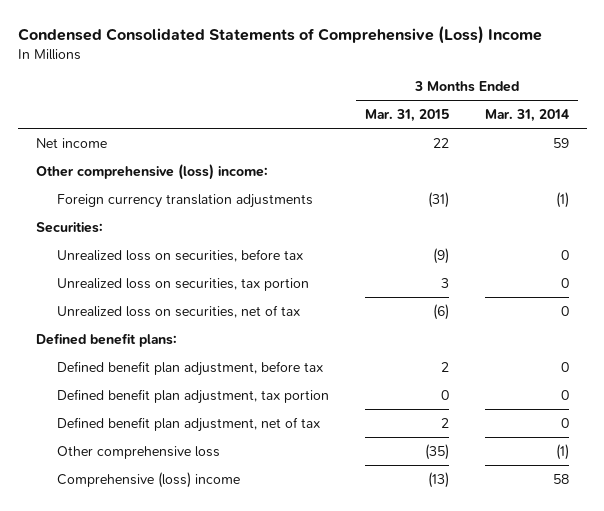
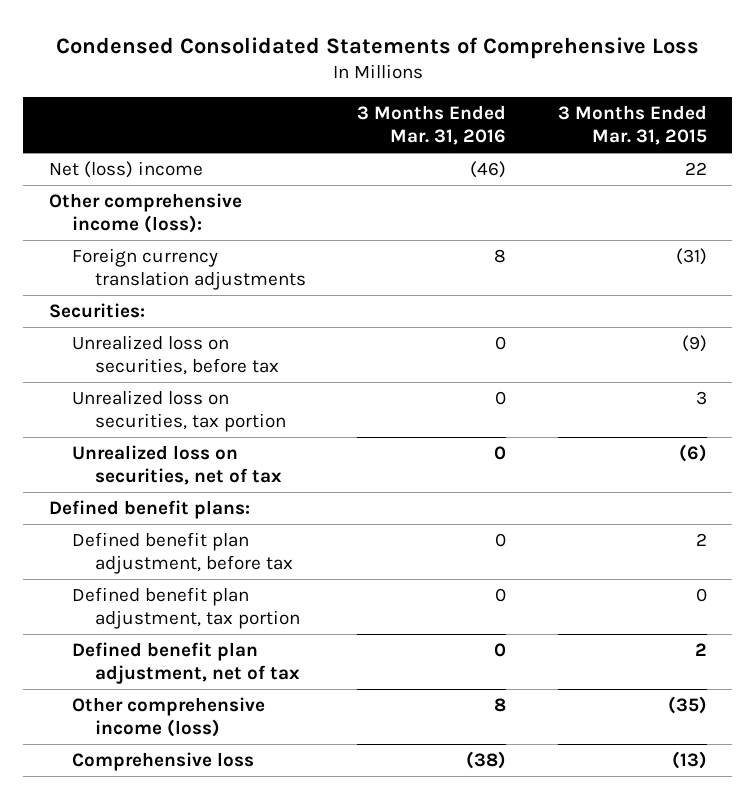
[17,25,542,44] Condensed Consolidated Statements of Comprehensive (Loss) Income -> [55,36,699,59] Condensed Consolidated Statements of Comprehensive Loss
[484,109,569,123] Mar. 31, 2014 -> none
none -> [357,105,507,146] 3 Months Ended Mar. 31, 2016
[35,137,107,148] Net income -> [48,160,203,178] Net (loss) income
[35,163,268,180] Other comprehensive (loss) income: -> [48,192,242,234] Other comprehensive income (loss):
[56,445,220,459] Other comprehensive loss -> [71,696,265,738] Other comprehensive income (loss)
[56,471,240,488] Comprehensive (loss) income -> [71,751,254,771] Comprehensive loss

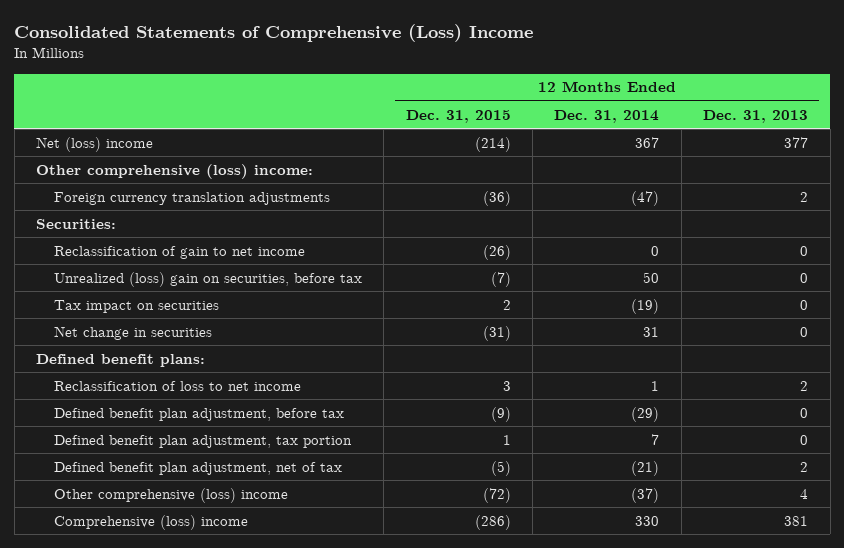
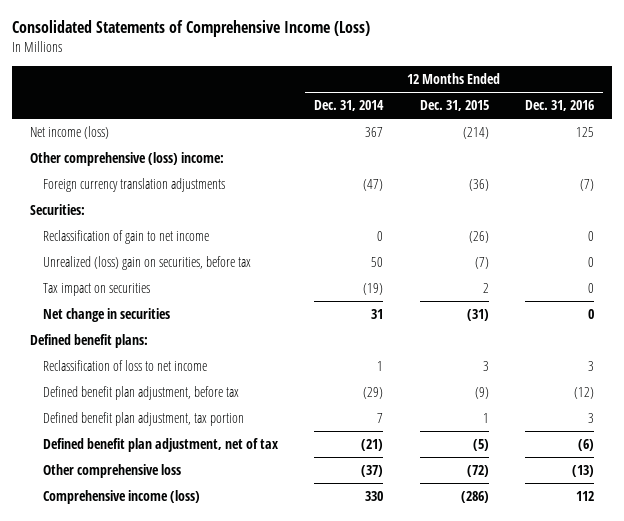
[14,23,534,42] Consolidated Statements of Comprehensive (Loss) Income -> [11,20,370,38] Consolidated Statements of Comprehensive Income (Loss)
[703,109,809,123] Dec. 31, 2013 -> none
none -> [524,100,594,112] Dec. 31, 2016
[36,136,154,152] Net (loss) income -> [30,125,110,139] Net income (loss)
[53,487,288,503] Other comprehensive (loss) income -> [43,463,182,478] Other comprehensive loss
[53,514,248,530] Comprehensive (loss) income -> [43,489,201,504] Comprehensive income (loss)

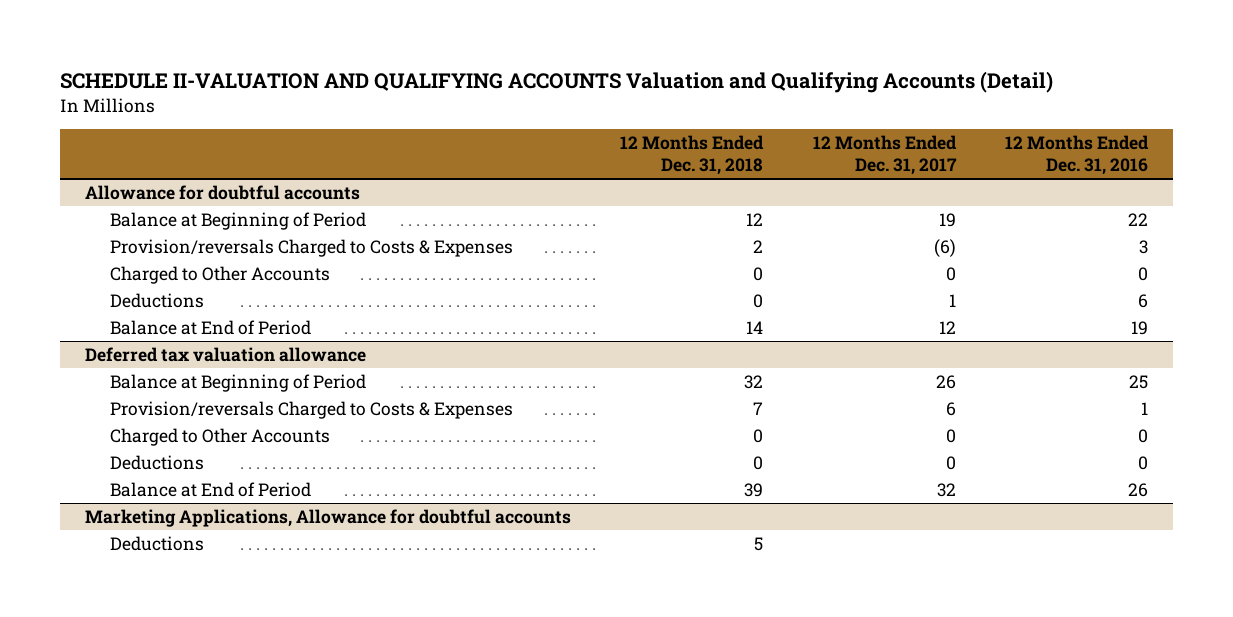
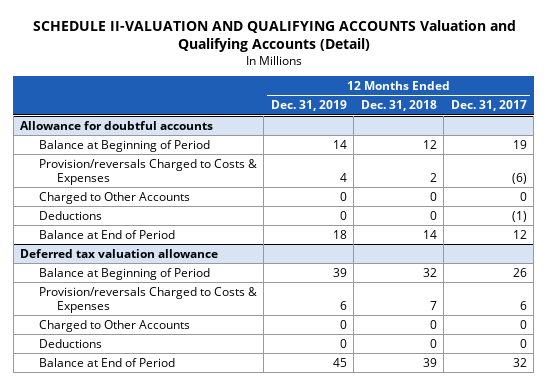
[1005,135,1150,175] 12 Months Ended Dec. 31, 2016 -> none
none -> [270,100,347,112] Dec. 31, 2019
[948,293,956,307] 1 -> [511,210,527,222] (1)
[84,508,571,527] Marketing Applications, Allowance for doubtful accounts -> none
[110,535,205,551] Deductions -> none

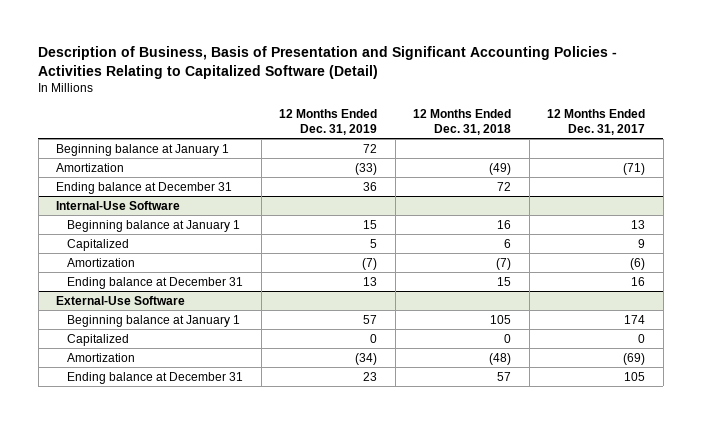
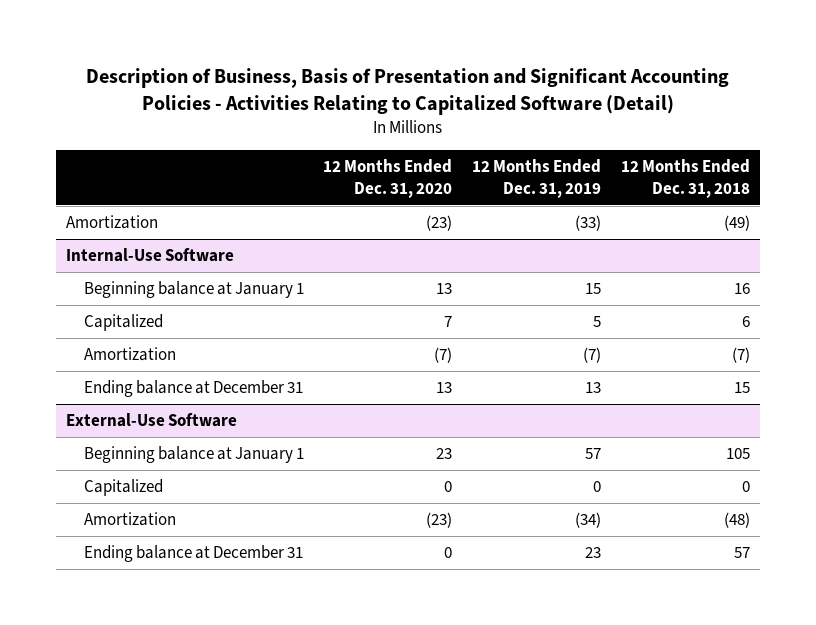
[547,108,646,135] 12 Months Ended Dec. 31, 2017 -> none
none -> [323,158,453,199] 12 Months Ended Dec. 31, 2020
[56,143,230,156] Beginning balance at January 1 -> none
[56,181,233,194] Ending balance at December 31 -> none

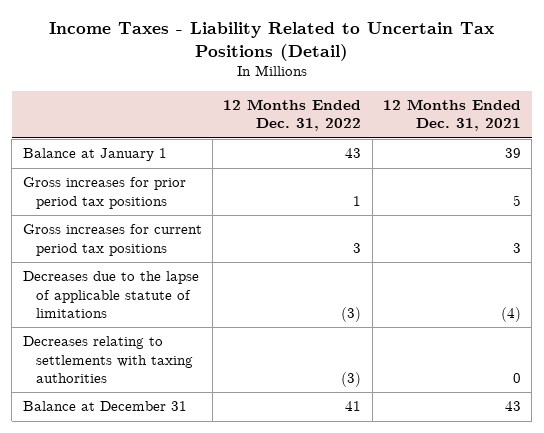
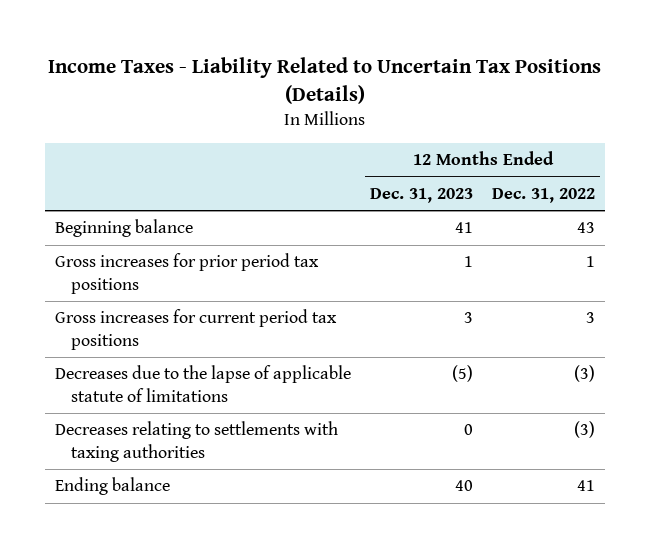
[48,22,494,61] Income Taxes - Liability Related to Uncertain Tax Positions (Detail) -> [48,57,602,104] Income Taxes - Liability Related to Uncertain Tax Positions (Details)
[383,98,522,132] 12 Months Ended Dec. 31, 2021 -> none
none -> [370,187,474,203] Dec. 31, 2023
[22,148,167,162] Balance at January 1 -> [54,219,193,238] Beginning balance
[22,401,187,412] Balance at December 31 -> [54,477,170,496] Ending balance

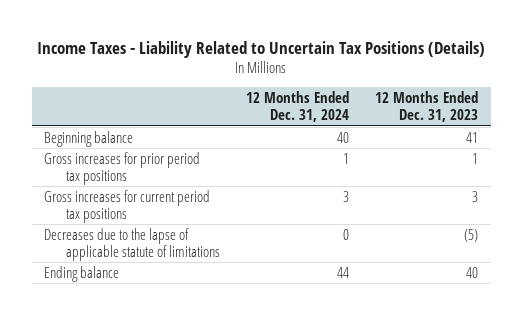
[492,187,596,203] Dec. 31, 2022 -> none
none -> [246,90,350,123] 12 Months Ended Dec. 31, 2024
[54,421,338,462] Decreases relating to settlements with taxing authorities -> none

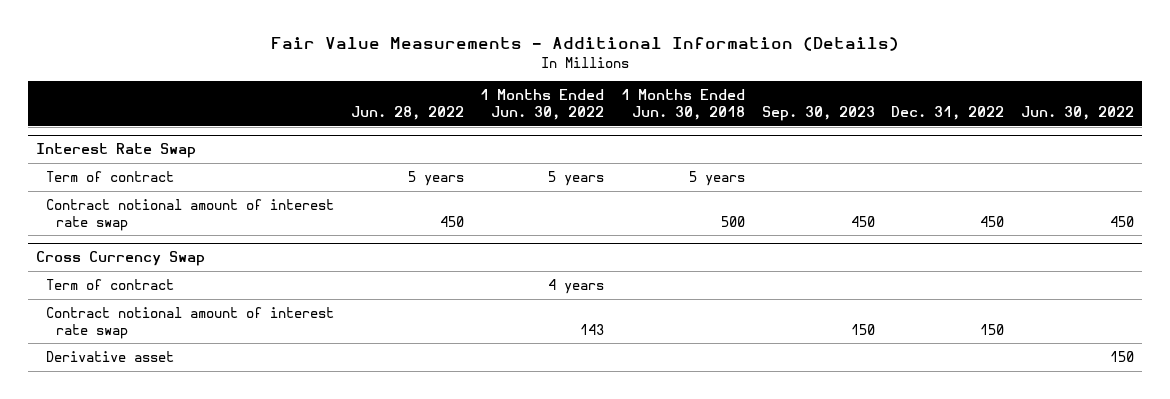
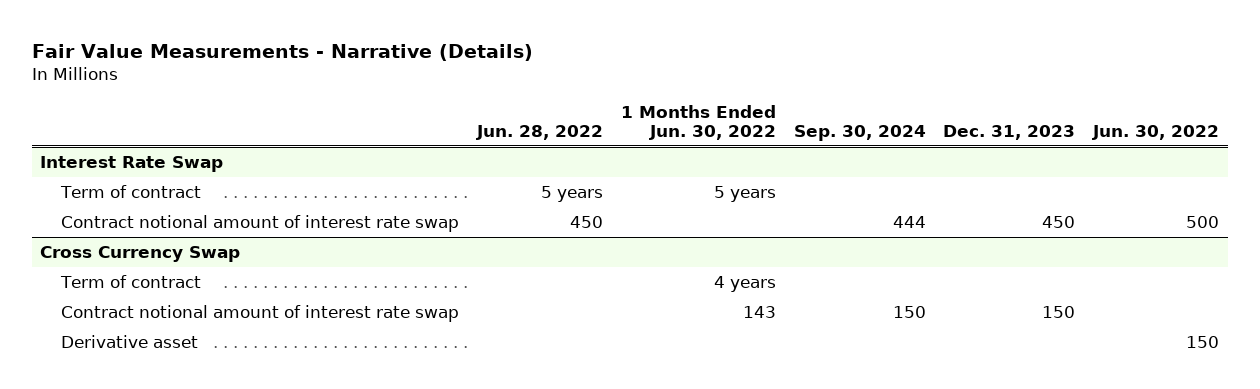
[271,37,900,52] Fair Value Measurements - Additional Information (Details) -> [31,43,533,61] Fair Value Measurements - Narrative (Details)
[621,89,746,120] 1 Months Ended Jun. 30, 2018 -> none
[761,105,875,121] Sep. 30, 2023 -> none
[891,105,1005,120] Dec. 31, 2022 -> none
none -> [793,125,926,142] Sep. 30, 2024
none -> [943,125,1076,141] Dec. 31, 2023
[1109,215,1134,227] 450 -> [1186,215,1220,228] 500

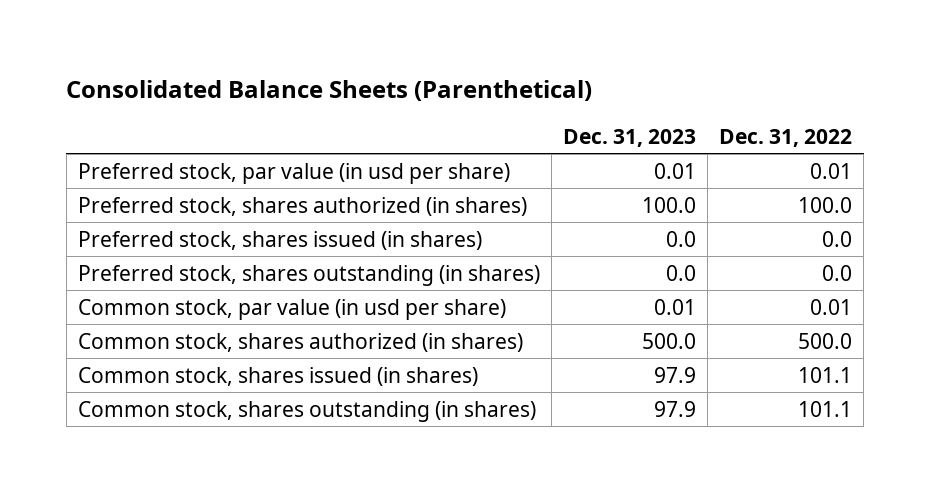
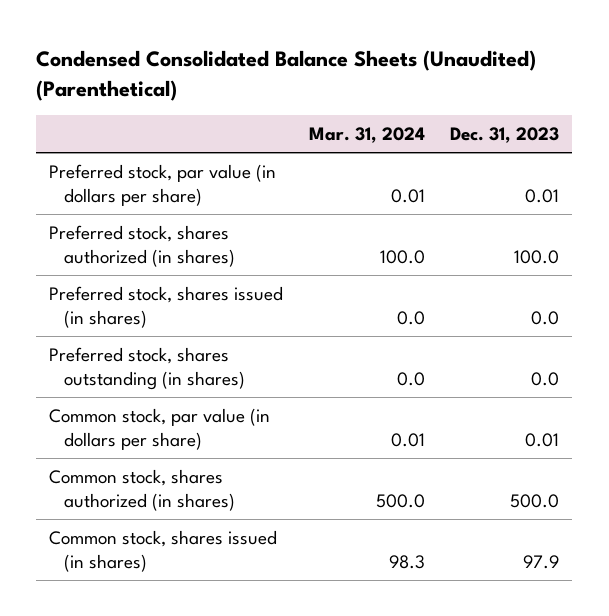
[66,80,593,102] Consolidated Balance Sheets (Parenthetical) -> [36,49,537,101] Condensed Consolidated Balance Sheets (Unaudited) (Parenthetical)
[719,128,853,147] Dec. 31, 2022 -> none
none -> [308,126,425,143] Mar. 31, 2024
[77,162,510,184] Preferred stock, par value (in usd per share) -> [49,164,277,206] Preferred stock, par value (in dollars per share)
[77,298,506,320] Common stock, par value (in usd per share) -> [49,408,271,450] Common stock, par value (in dollars per share)
[77,400,536,422] Common stock, shares outstanding (in shares) -> none

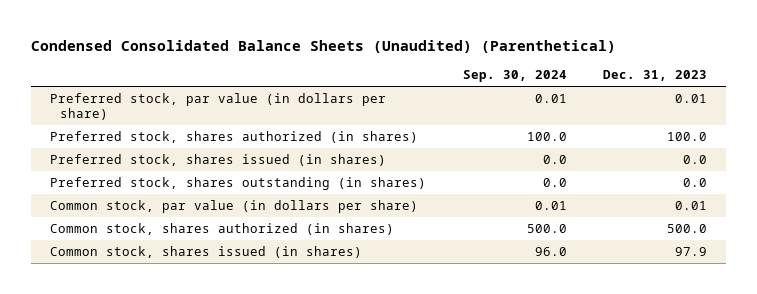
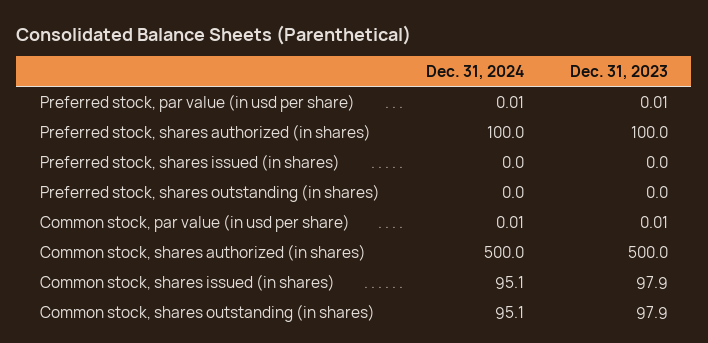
[31,39,617,53] Condensed Consolidated Balance Sheets (Unaudited) (Parenthetical) -> [16,24,412,45] Consolidated Balance Sheets (Parenthetical)
[462,70,567,83] Sep. 30, 2024 -> none
none -> [425,64,524,80] Dec. 31, 2024
[49,92,386,121] Preferred stock, par value (in dollars per share) -> [39,93,355,112] Preferred stock, par value (in usd per share)
[49,199,418,213] Common stock, par value (in dollars per share) -> [39,213,350,232] Common stock, par value (in usd per share)
none -> [39,303,375,322] Common stock, shares outstanding (in shares)

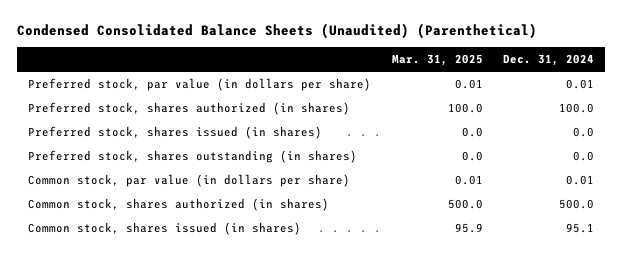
[16,24,412,45] Consolidated Balance Sheets (Parenthetical) -> [17,23,538,40] Condensed Consolidated Balance Sheets (Unaudited) (Parenthetical)
[570,64,669,80] Dec. 31, 2023 -> none
none -> [391,54,483,67] Mar. 31, 2025
[39,93,355,112] Preferred stock, par value (in usd per share) -> [27,78,371,92] Preferred stock, par value (in dollars per share)
[39,213,350,232] Common stock, par value (in usd per share) -> [27,174,350,188] Common stock, par value (in dollars per share)
[39,303,375,322] Common stock, shares outstanding (in shares) -> none

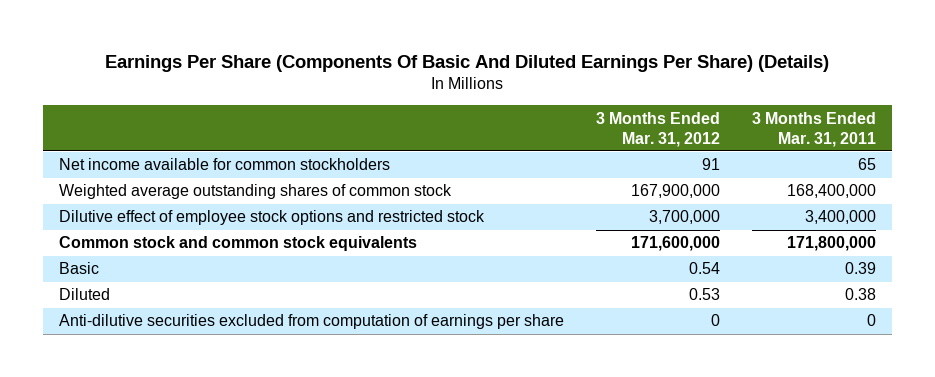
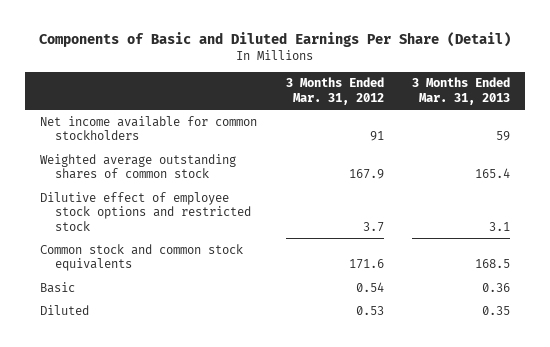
[105,54,830,72] Earnings Per Share (Components Of Basic And Diluted Earnings Per Share) (Details) -> [39,31,512,47] Components of Basic and Diluted Earnings Per Share (Detail)
[751,111,876,147] 3 Months Ended Mar. 31, 2011 -> none
none -> [412,77,511,105] 3 Months Ended Mar. 31, 2013
[630,184,720,199] 167,900,000 -> [348,169,384,180] 167.9
[648,210,720,225] 3,700,000 -> [362,221,384,232] 3.7
[630,236,720,252] 171,600,000 -> [348,259,384,270] 171.6
[58,314,564,330] Anti-dilutive securities excluded from computation of earnings per share -> none

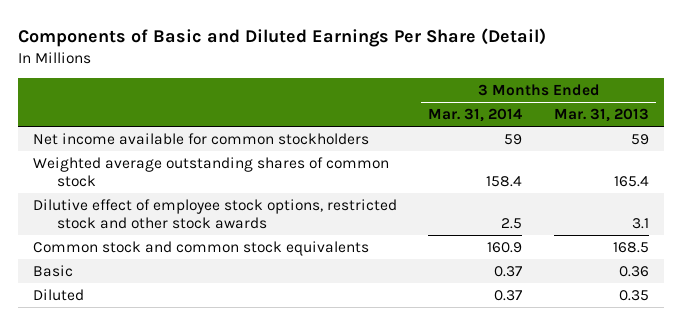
[285,77,384,105] 3 Months Ended Mar. 31, 2012 -> none
none -> [428,108,523,123] Mar. 31, 2014
[39,191,252,231] Dilutive effect of employee stock options and restricted stock -> [33,198,398,230] Dilutive effect of employee stock options, restricted stock and other stock awards

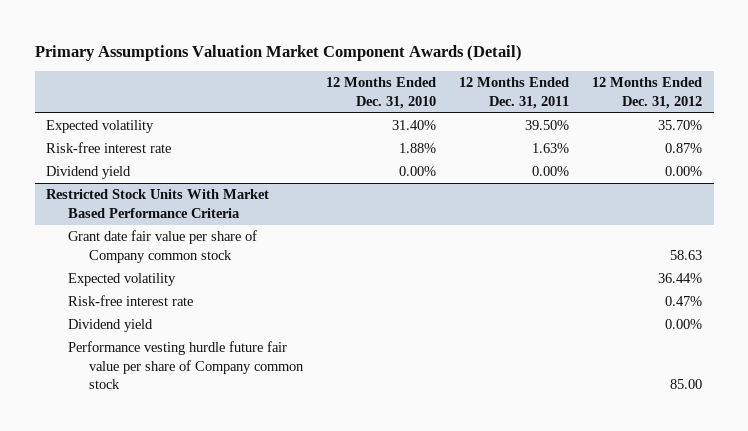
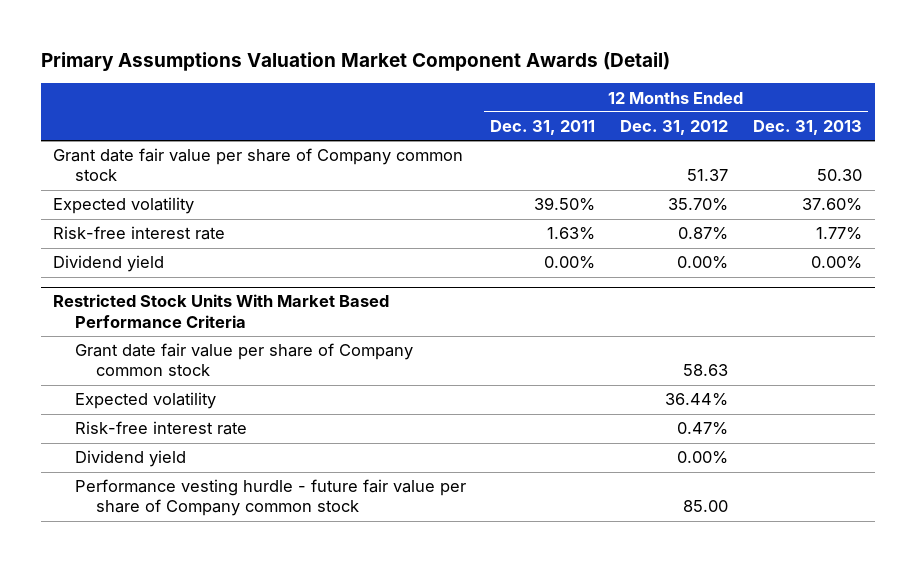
[326,77,437,109] 12 Months Ended Dec. 31, 2010 -> none
none -> [753,120,863,136] Dec. 31, 2013
none -> [53,148,464,182] Grant date fair value per share of Company common stock
[67,341,305,389] Performance vesting hurdle future fair value per share of Company common stock -> [74,479,466,517] Performance vesting hurdle - future fair value per share of Company common stock

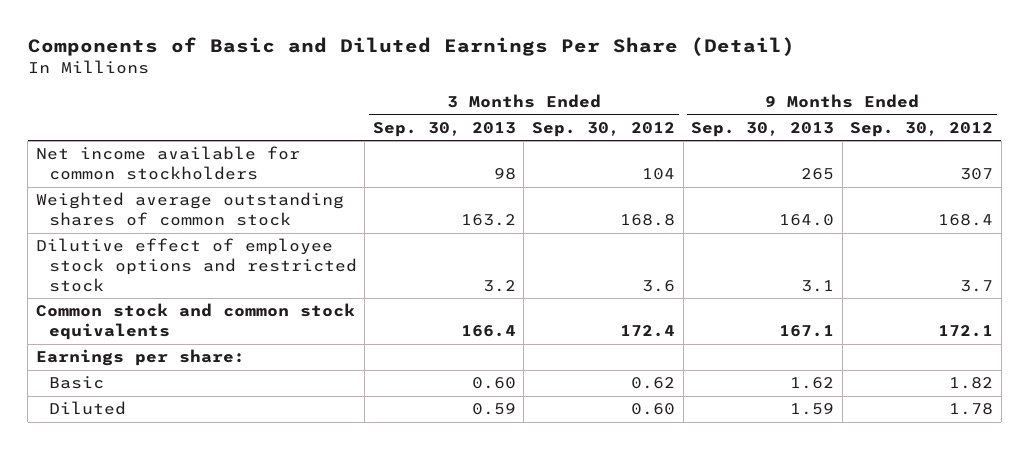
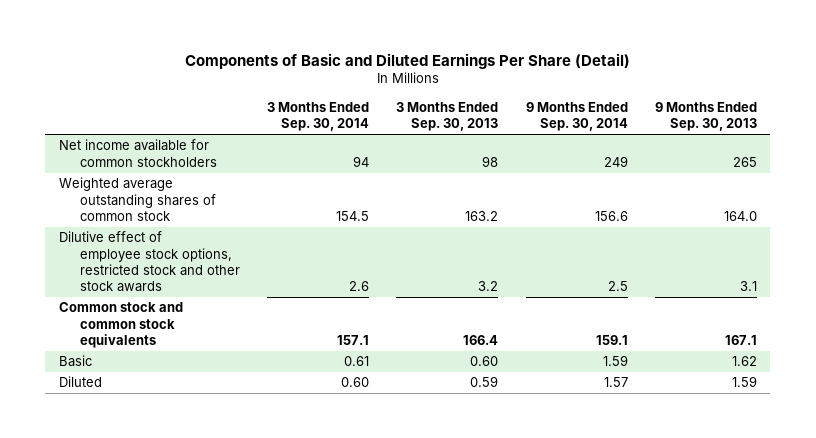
[531,121,675,137] Sep. 30, 2012 -> none
[850,121,994,137] Sep. 30, 2012 -> none
none -> [267,101,370,132] 3 Months Ended Sep. 30, 2014
none -> [525,101,628,132] 9 Months Ended Sep. 30, 2014
[35,238,357,292] Dilutive effect of employee stock options and restricted stock -> [59,231,240,292] Dilutive effect of employee stock options, restricted stock and other stock awards
[35,349,245,367] Earnings per share: -> none

